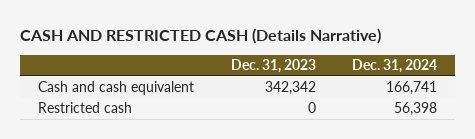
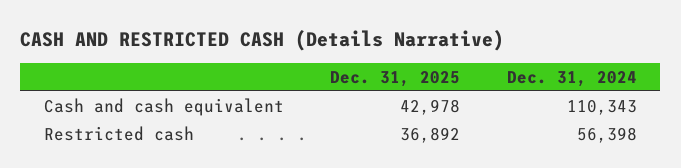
[230,59,316,74] Dec. 31, 2023 -> none
none -> [330,70,461,87] Dec. 31, 2025
[385,81,437,96] 166,741 -> [567,99,638,115] 110,343

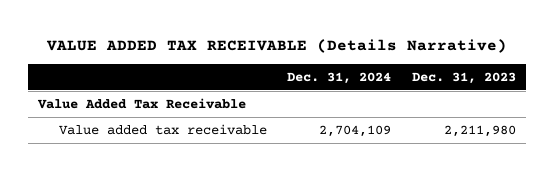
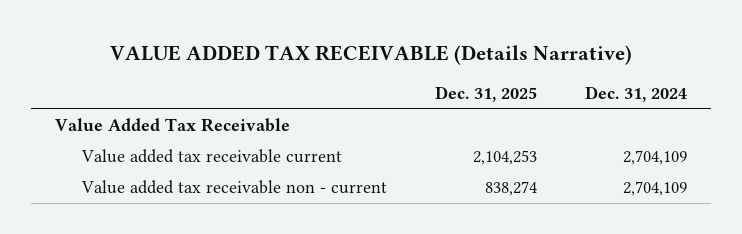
[411,71,516,84] Dec. 31, 2023 -> none
none -> [434,86,537,103] Dec. 31, 2025
[59,124,268,136] Value added tax receivable -> [80,149,342,164] Value added tax receivable current
none -> [80,180,387,195] Value added tax receivable non - current

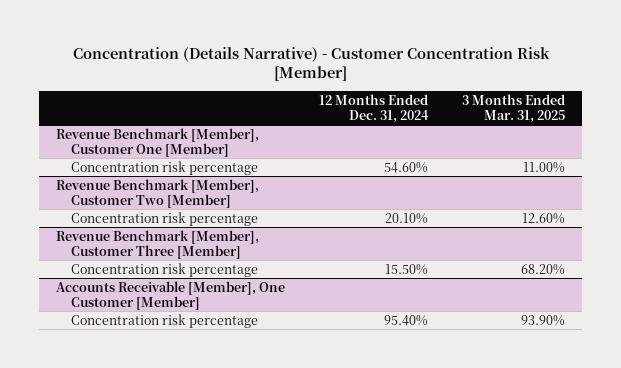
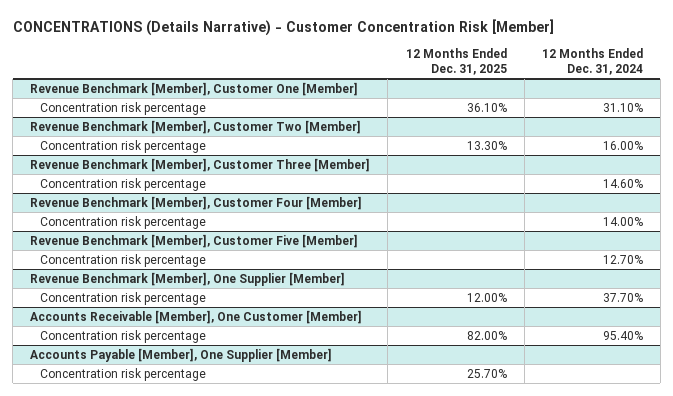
[72,46,550,82] Concentration (Details Narrative) - Customer Concentration Risk [Member] -> [12,18,554,36] CONCENTRATIONS (Details Narrative) - Customer Concentration Risk [Member]
[462,93,566,123] 3 Months Ended Mar. 31, 2025 -> none
none -> [405,47,507,76] 12 Months Ended Dec. 31, 2025
[384,161,429,173] 54.60% -> [602,102,643,112] 31.10%
[385,212,429,224] 20.10% -> [602,140,643,150] 16.00%
[385,263,429,275] 15.50% -> [602,178,643,188] 14.60%
none -> [30,195,363,210] Revenue Benchmark [Member], Customer Four [Member]
none -> [39,215,206,229] Concentration risk percentage
none -> [30,233,359,248] Revenue Benchmark [Member], Customer Five [Member]
none -> [39,253,206,267] Concentration risk percentage
none -> [30,271,346,286] Revenue Benchmark [Member], One Supplier [Member]
none -> [39,291,206,305] Concentration risk percentage
none -> [30,347,333,362] Accounts Payable [Member], One Supplier [Member]
none -> [39,367,206,381] Concentration risk percentage

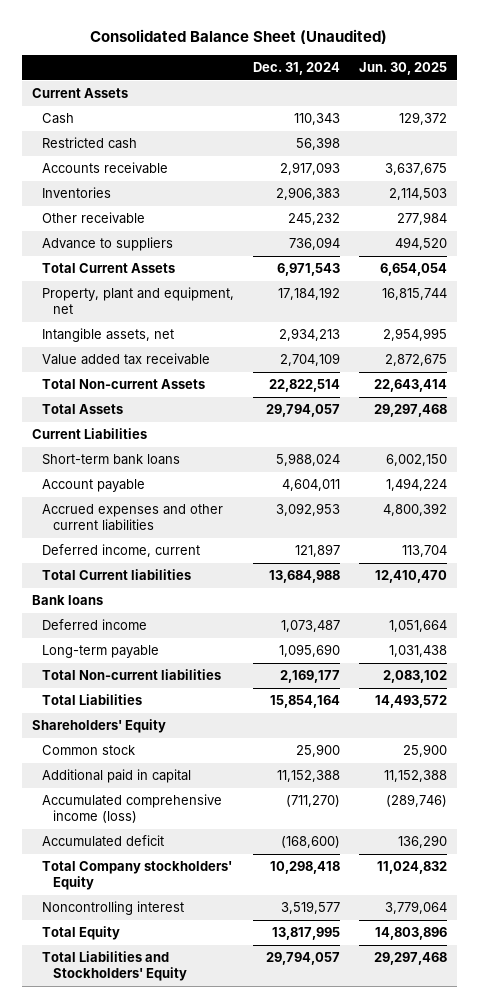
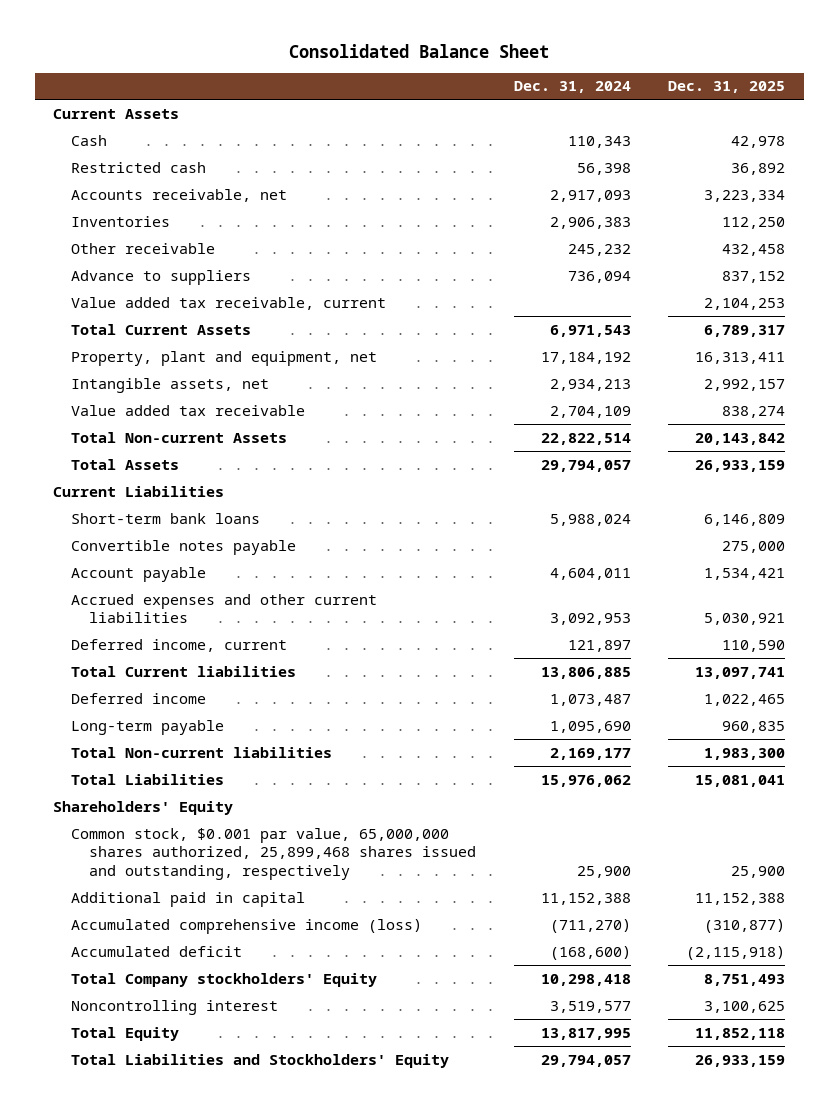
[90,29,388,45] Consolidated Balance Sheet (Unaudited) -> [289,43,550,58] Consolidated Balance Sheet
[359,62,448,76] Jun. 30, 2025 -> none
none -> [668,81,786,94] Dec. 31, 2025
[42,162,169,175] Accounts receivable -> [71,188,288,202] Accounts receivable, net
none -> [71,296,387,310] Value added tax receivable, current
none -> [71,539,297,555] Convertible notes payable
[31,595,103,606] Bank loans -> none
[269,570,341,584] 13,684,988 -> [540,666,631,679] 13,806,885
[270,695,341,709] 15,854,164 -> [540,774,631,787] 15,976,062
[42,745,136,756] Common stock -> [71,827,477,881] Common stock, $0.001 par value, 65,000,000 shares authorized, 25,899,468 shares issued and outstanding, respectively

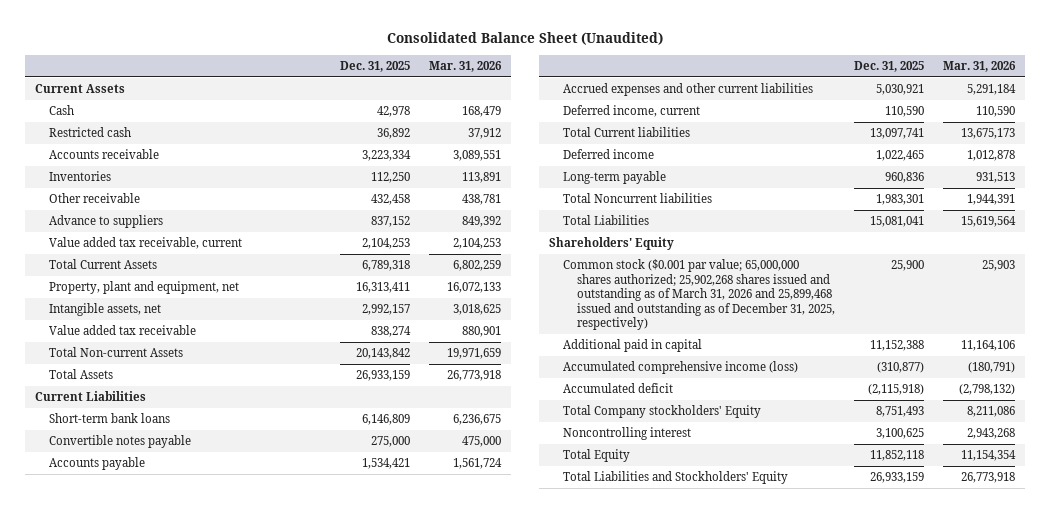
[289,43,550,58] Consolidated Balance Sheet -> [387,32,664,46] Consolidated Balance Sheet (Unaudited)
[513,81,631,94] Dec. 31, 2024 -> none
none -> [429,60,503,72] Mar. 31, 2026
[71,188,288,202] Accounts receivable, net -> [48,149,159,160] Accounts receivable
[704,324,786,337] 6,789,317 -> [361,260,410,272] 6,789,318
[71,566,207,582] Account payable -> [48,457,145,471] Accounts payable
[722,720,786,733] 960,835 -> [885,172,925,184] 960,836
[71,746,333,758] Total Non-current liabilities -> [563,193,713,204] Total Noncurrent liabilities
[704,747,786,760] 1,983,300 -> [876,194,925,206] 1,983,301
[71,827,477,881] Common stock, $0.001 par value, 65,000,000 shares authorized, 25,899,468 shares issued and outstanding, respectively -> [563,259,836,331] Common stock ($0.001 par value; 65,000,000 shares authorized; 25,902,268 shares issued and outstanding as of March 31, 2026 and 25,899,468 issued and outstanding as of December 31, 2025, respectively)

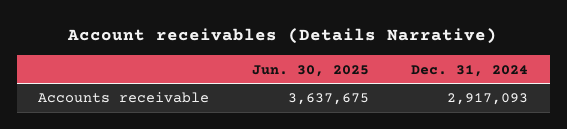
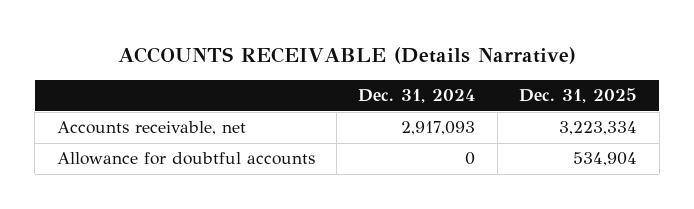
[67,28,498,45] Account receivables (Details Narrative) -> [117,47,576,65] ACCOUNTS RECEIVABLE (Details Narrative)
[251,64,369,77] Jun. 30, 2025 -> none
none -> [519,88,638,104] Dec. 31, 2025
[38,92,210,104] Accounts receivable -> [56,121,246,136] Accounts receivable, net
none -> [56,152,315,166] Allowance for doubtful accounts

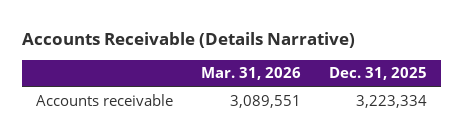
[117,47,576,65] ACCOUNTS RECEIVABLE (Details Narrative) -> [21,31,355,48] Accounts Receivable (Details Narrative)
[358,89,476,104] Dec. 31, 2024 -> none
none -> [200,67,301,81] Mar. 31, 2026
[56,152,315,166] Allowance for doubtful accounts -> none
[56,121,246,136] Accounts receivable, net -> [35,93,173,106] Accounts receivable

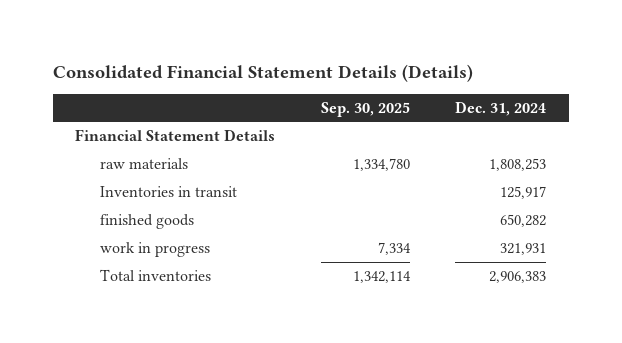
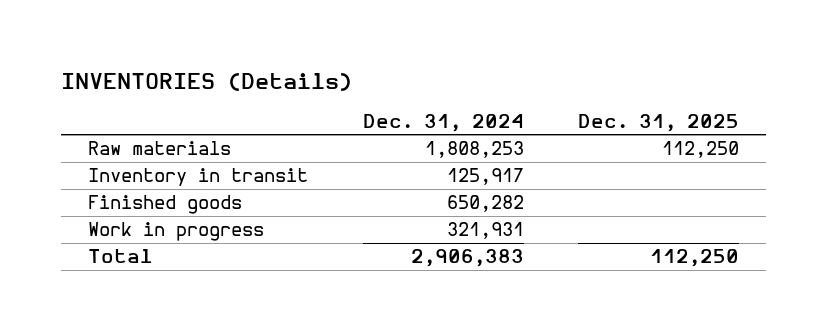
[52,63,473,82] Consolidated Financial Statement Details (Details) -> [60,73,352,92] INVENTORIES (Details)
[320,101,410,117] Sep. 30, 2025 -> none
none -> [578,113,740,132] Dec. 31, 2025
[75,128,276,141] Financial Statement Details -> none
[100,157,189,169] raw materials -> [88,141,232,156] Raw materials
[100,185,238,197] Inventories in transit -> [88,168,309,187] Inventory in transit
[100,213,195,229] finished goods -> [88,195,243,215] Finished goods
[100,241,211,257] work in progress -> [88,222,265,242] Work in progress
[100,268,212,281] Total inventories -> [88,249,154,264] Total

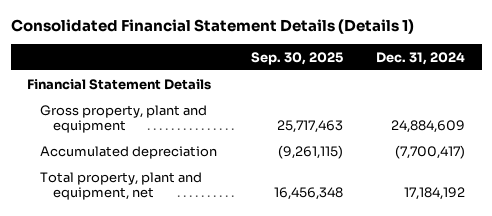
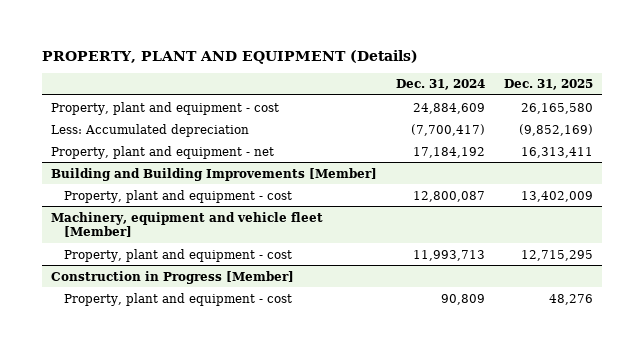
[10,18,414,34] Consolidated Financial Statement Details (Details 1) -> [41,49,418,64] PROPERTY, PLANT AND EQUIPMENT (Details)
[250,51,343,65] Sep. 30, 2025 -> none
none -> [503,79,593,91] Dec. 31, 2025
[27,78,212,90] Financial Statement Details -> none
[40,104,208,133] Gross property, plant and equipment -> [51,101,280,115] Property, plant and equipment - cost
[40,145,218,159] Accumulated depreciation -> [51,123,250,137] Less: Accumulated depreciation
[40,171,203,200] Total property, plant and equipment, net -> [51,145,275,159] Property, plant and equipment - net
none -> [51,167,378,181] Building and Building Improvements [Member]
none -> [63,189,292,203] Property, plant and equipment - cost
none -> [51,211,324,238] Machinery, equipment and vehicle fleet [Member]
none -> [63,248,292,262] Property, plant and equipment - cost
none -> [51,270,295,284] Construction in Progress [Member]
none -> [63,292,292,306] Property, plant and equipment - cost

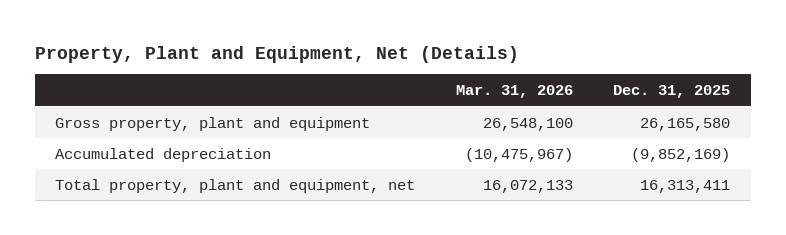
[41,49,418,64] PROPERTY, PLANT AND EQUIPMENT (Details) -> [34,45,519,63] Property, Plant and Equipment, Net (Details)
[395,79,485,91] Dec. 31, 2024 -> none
none -> [455,85,573,99] Mar. 31, 2026
[51,167,378,181] Building and Building Improvements [Member] -> none
[63,189,292,203] Property, plant and equipment - cost -> none
[51,211,324,238] Machinery, equipment and vehicle fleet [Member] -> none
[63,248,292,262] Property, plant and equipment - cost -> none
[51,270,295,284] Construction in Progress [Member] -> none
[63,292,292,306] Property, plant and equipment - cost -> none
[51,101,280,115] Property, plant and equipment - cost -> [55,116,371,131] Gross property, plant and equipment
[51,123,250,137] Less: Accumulated depreciation -> [55,147,272,162] Accumulated depreciation
[51,145,275,159] Property, plant and equipment - net -> [55,178,416,193] Total property, plant and equipment, net

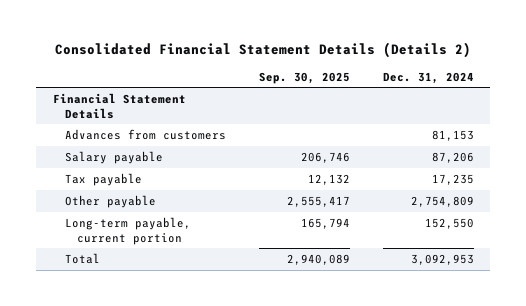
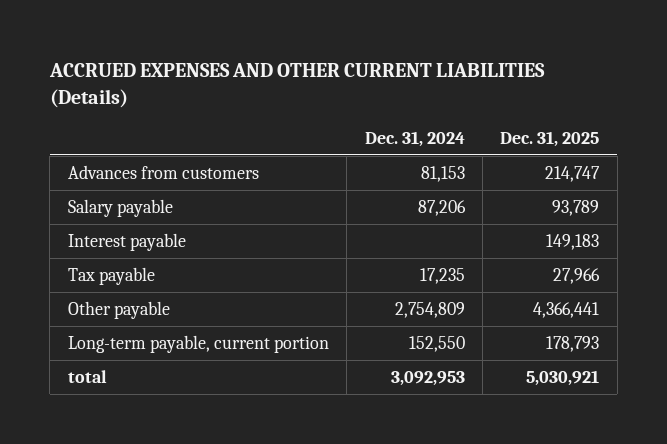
[55,42,472,59] Consolidated Financial Statement Details (Details 2) -> [48,62,545,108] ACCRUED EXPENSES AND OTHER CURRENT LIABILITIES (Details)
[258,71,350,84] Sep. 30, 2025 -> none
none -> [500,130,600,147] Dec. 31, 2025
[52,92,186,119] Financial Statement Details -> none
none -> [67,232,186,251] Interest payable
[64,252,100,264] Total -> [67,369,107,383] total

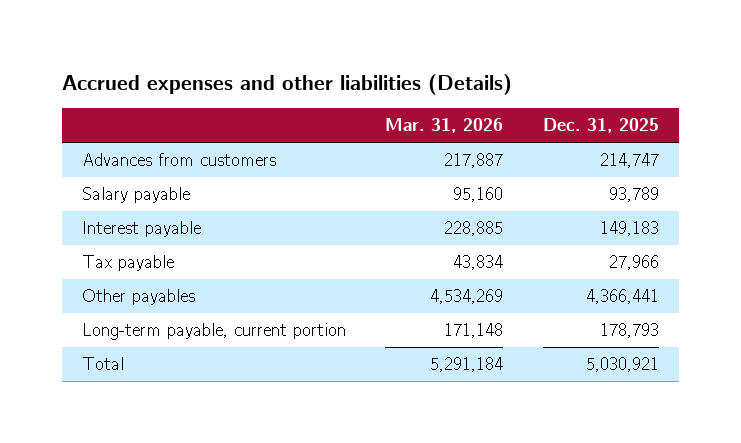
[48,62,545,108] ACCRUED EXPENSES AND OTHER CURRENT LIABILITIES (Details) -> [61,73,512,95] Accrued expenses and other liabilities (Details)
[364,130,465,147] Dec. 31, 2024 -> none
none -> [385,118,504,134] Mar. 31, 2026
[67,300,170,319] Other payable -> [81,289,195,306] Other payables
[67,369,107,383] total -> [81,357,124,371] Total

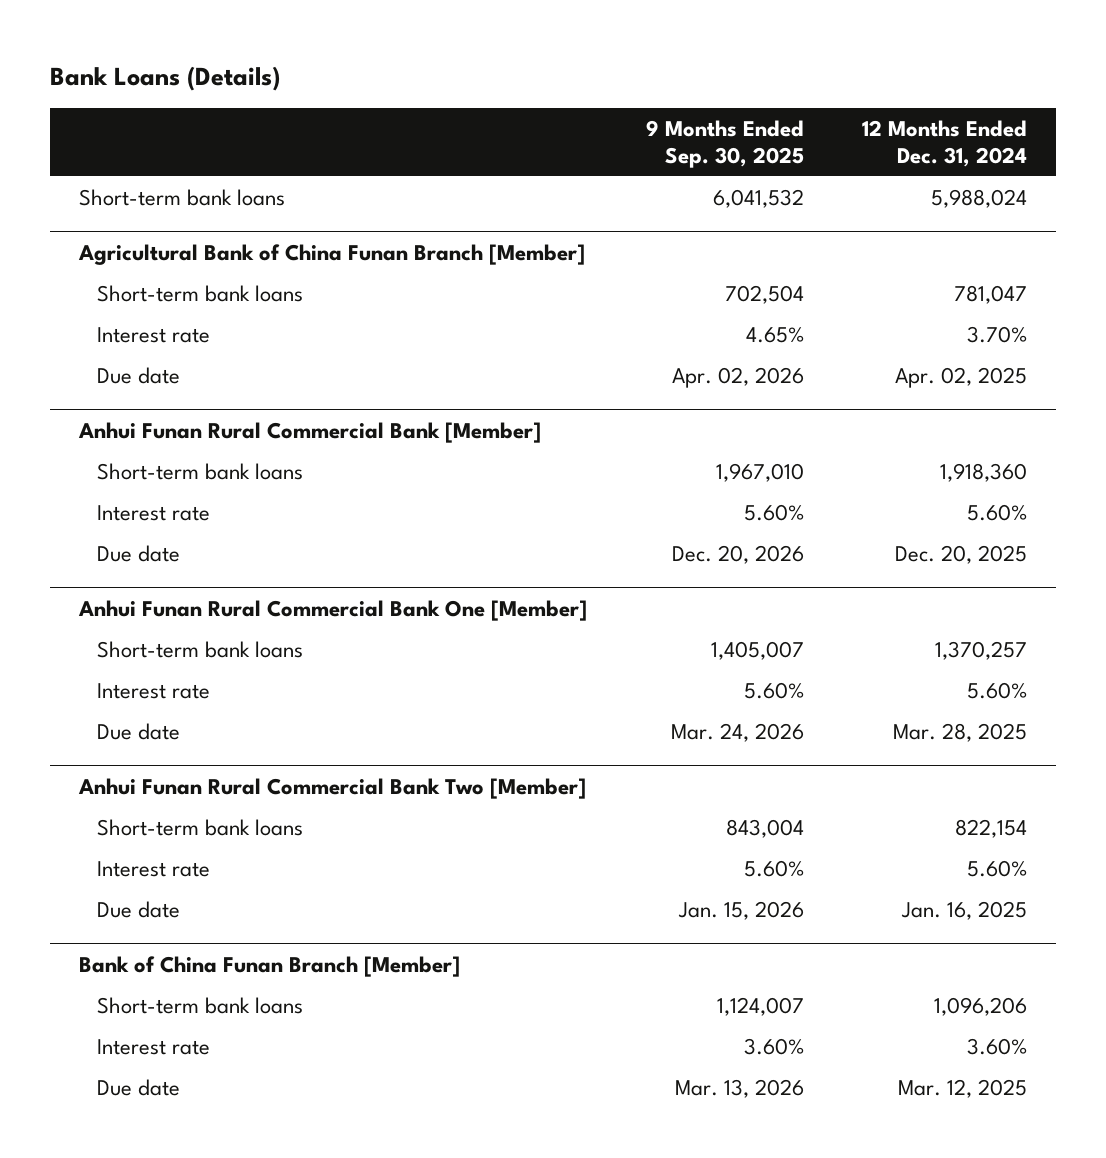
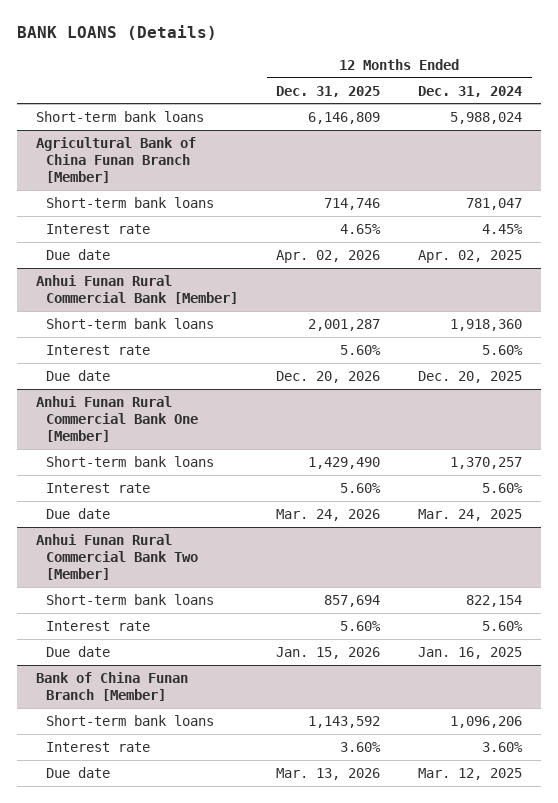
[50,66,281,92] Bank Loans (Details) -> [16,25,217,41] BANK LOANS (Details)
[645,119,804,168] 9 Months Ended Sep. 30, 2025 -> none
none -> [276,85,381,97] Dec. 31, 2025
[967,326,1028,344] 3.70% -> [482,223,524,234] 4.45%
[893,723,1028,743] Mar. 28, 2025 -> [418,508,523,521] Mar. 24, 2025

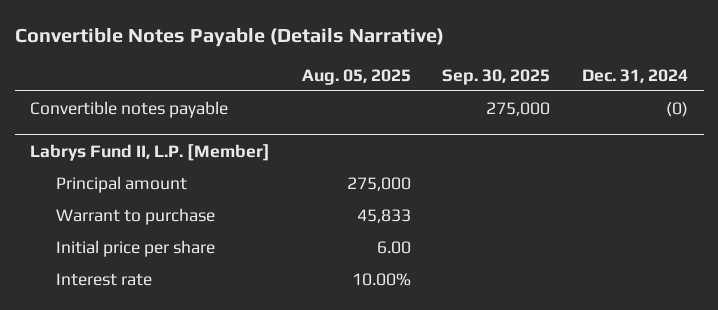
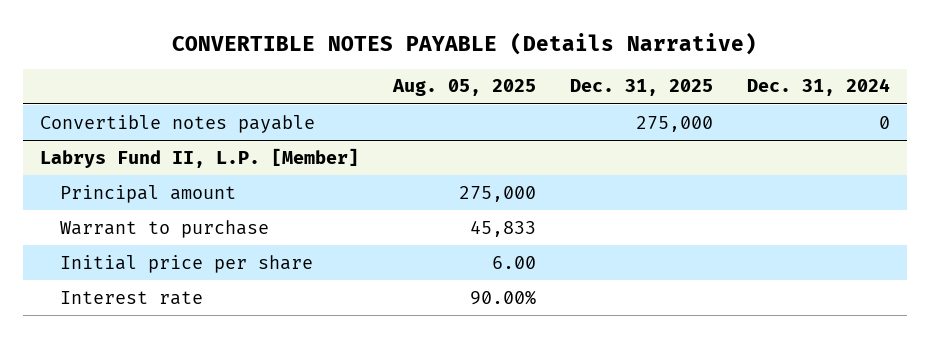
[14,27,444,47] Convertible Notes Payable (Details Narrative) -> [172,31,758,55] CONVERTIBLE NOTES PAYABLE (Details Narrative)
[442,68,551,85] Sep. 30, 2025 -> none
none -> [570,79,714,97] Dec. 31, 2025
[665,101,688,117] (0) -> [879,115,891,129] 0
[351,272,411,286] 10.00% -> [469,289,536,305] 90.00%

